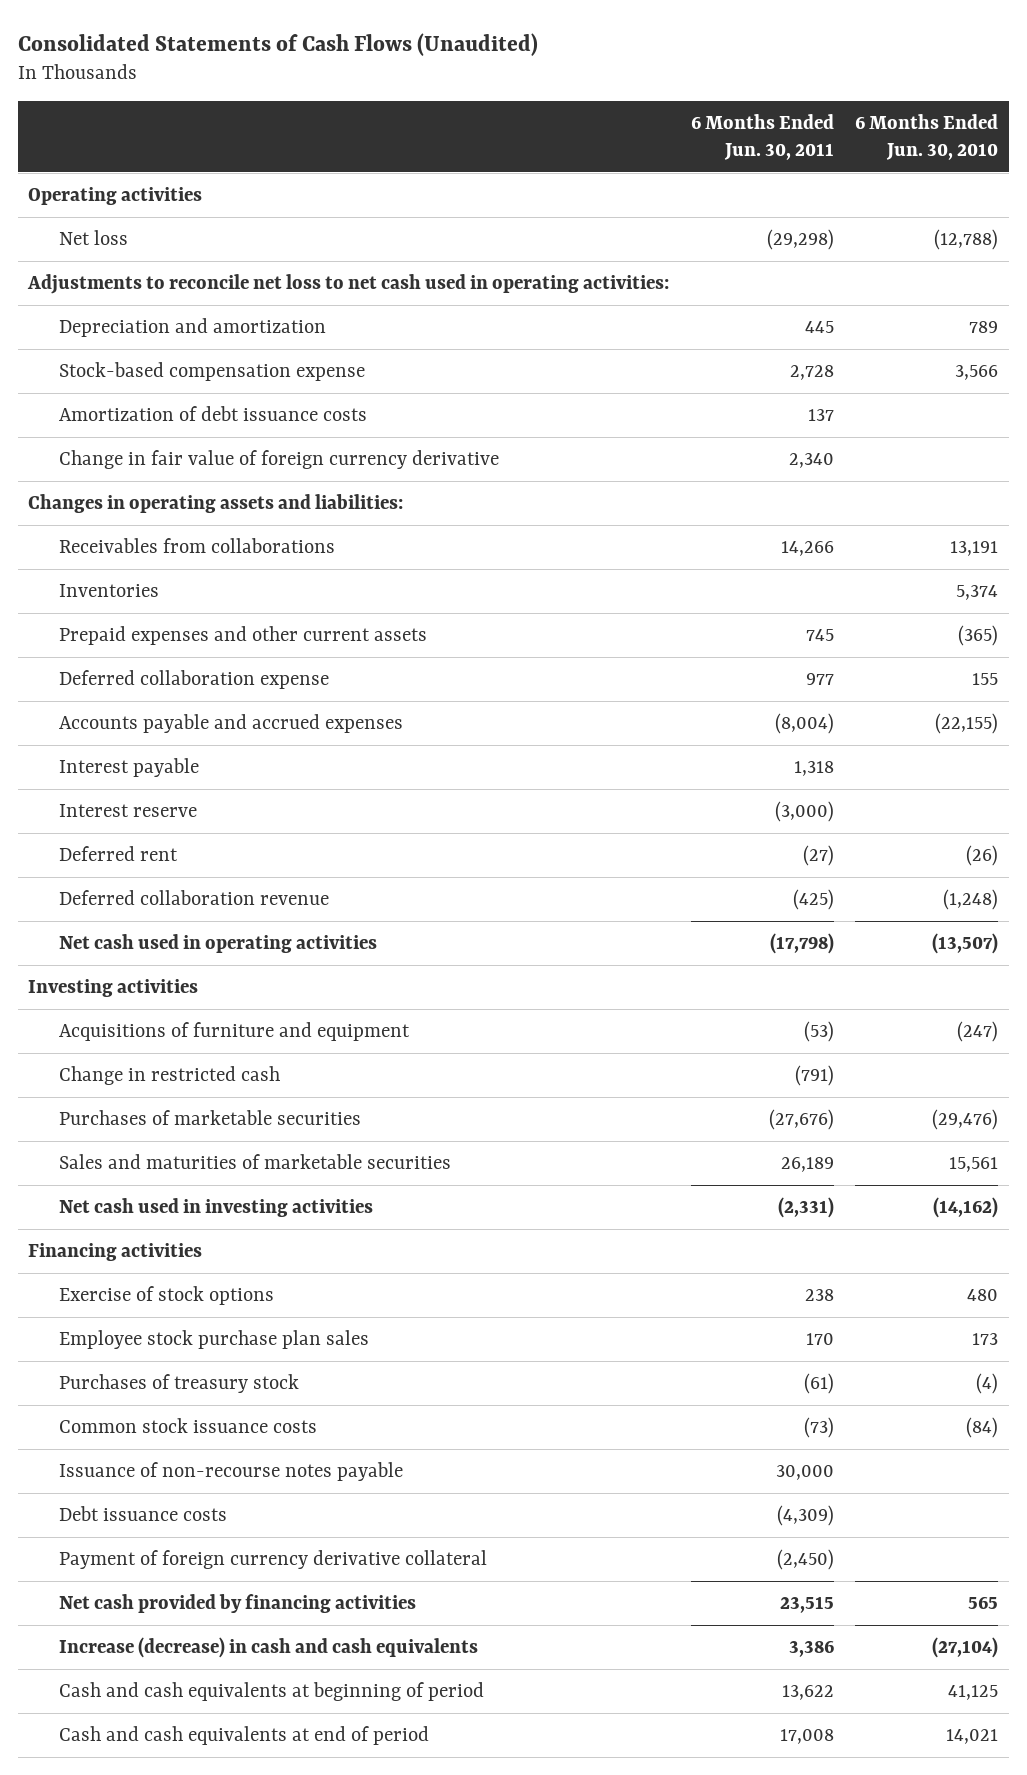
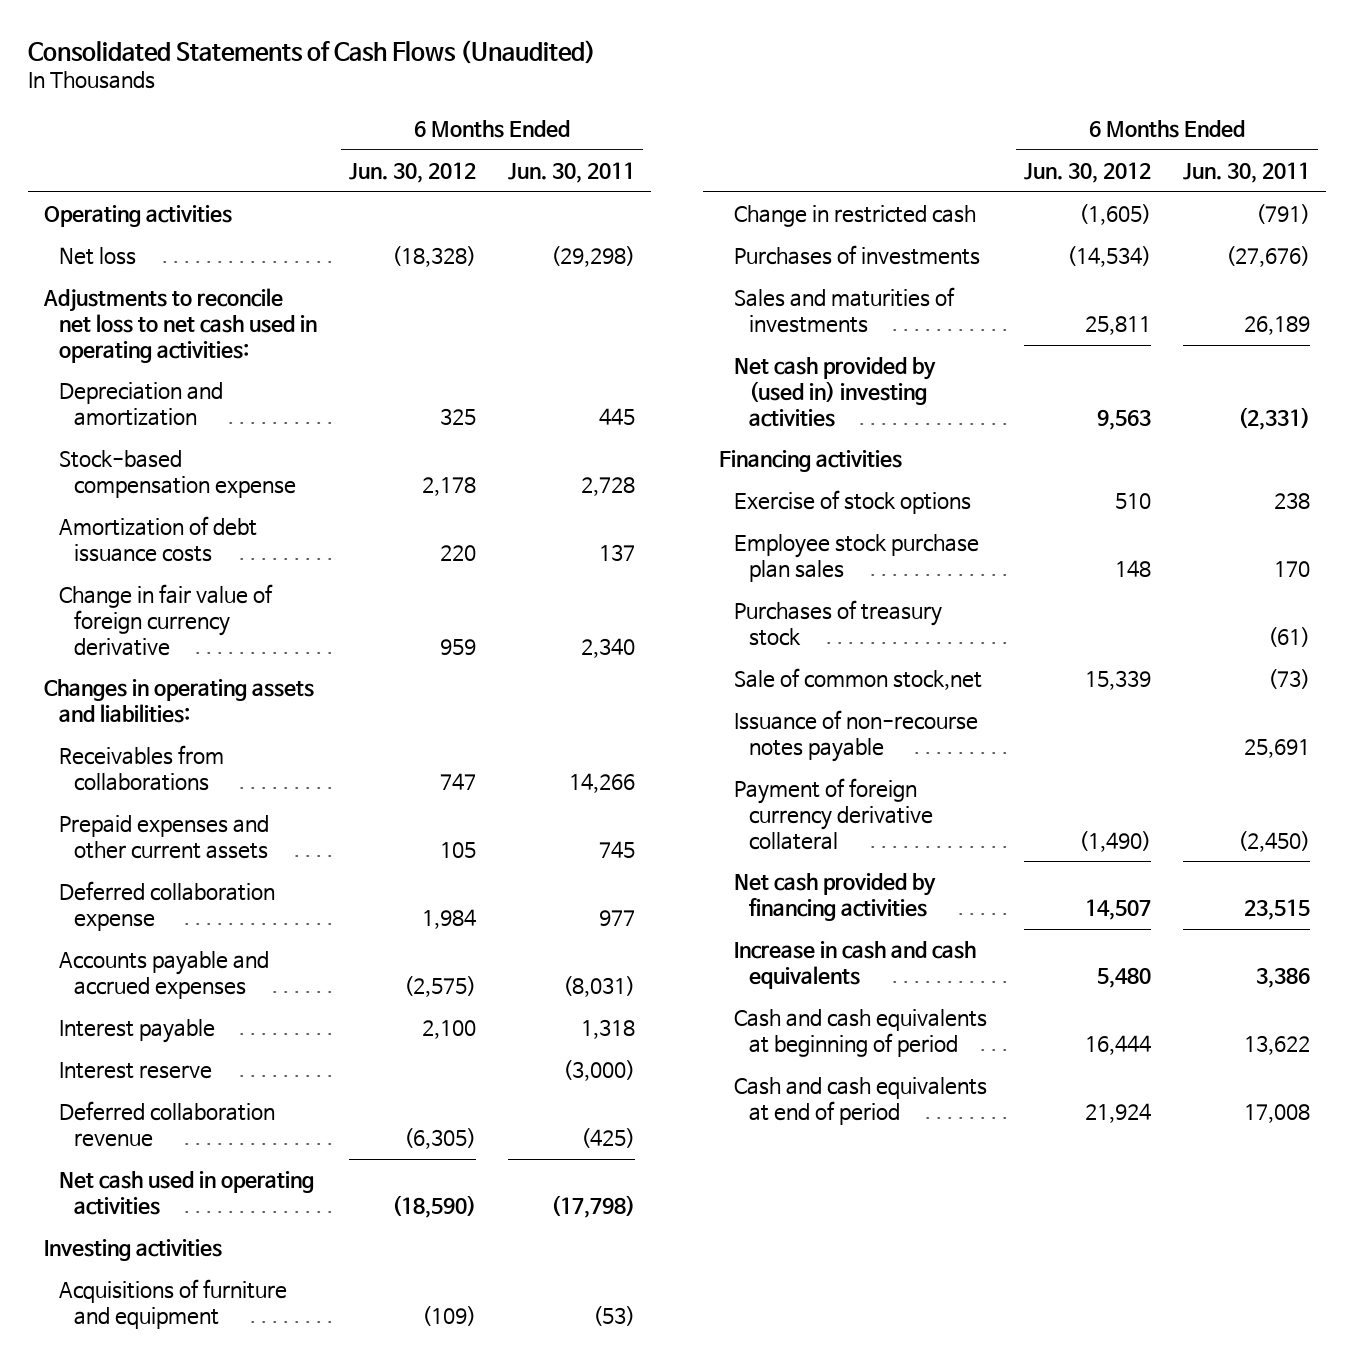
[855,113,999,160] 6 Months Ended Jun. 30, 2010 -> none
none -> [348,162,476,184] Jun. 30, 2012
[59,584,160,598] Inventories -> none
[774,713,834,735] (8,004) -> [562,976,635,998] (8,031)
[59,846,179,862] Deferred rent -> none
[59,1110,362,1126] Purchases of marketable securities -> [733,245,980,266] Purchases of investments
[59,1154,452,1170] Sales and maturities of marketable securities -> [733,287,955,334] Sales and maturities of investments
[59,1198,374,1218] Net cash used in investing activities -> [733,357,936,428] Net cash provided by (used in) investing activities
[59,1506,228,1522] Debt issuance costs -> none
[59,1418,318,1434] Common stock issuance costs -> [733,668,982,691] Sale of common stock,net
[775,1465,834,1481] 30,000 -> [1243,739,1310,759] 25,691
[59,1637,479,1659] Increase (decrease) in cash and cash equivalents -> [733,941,976,990] Increase in cash and cash equivalents

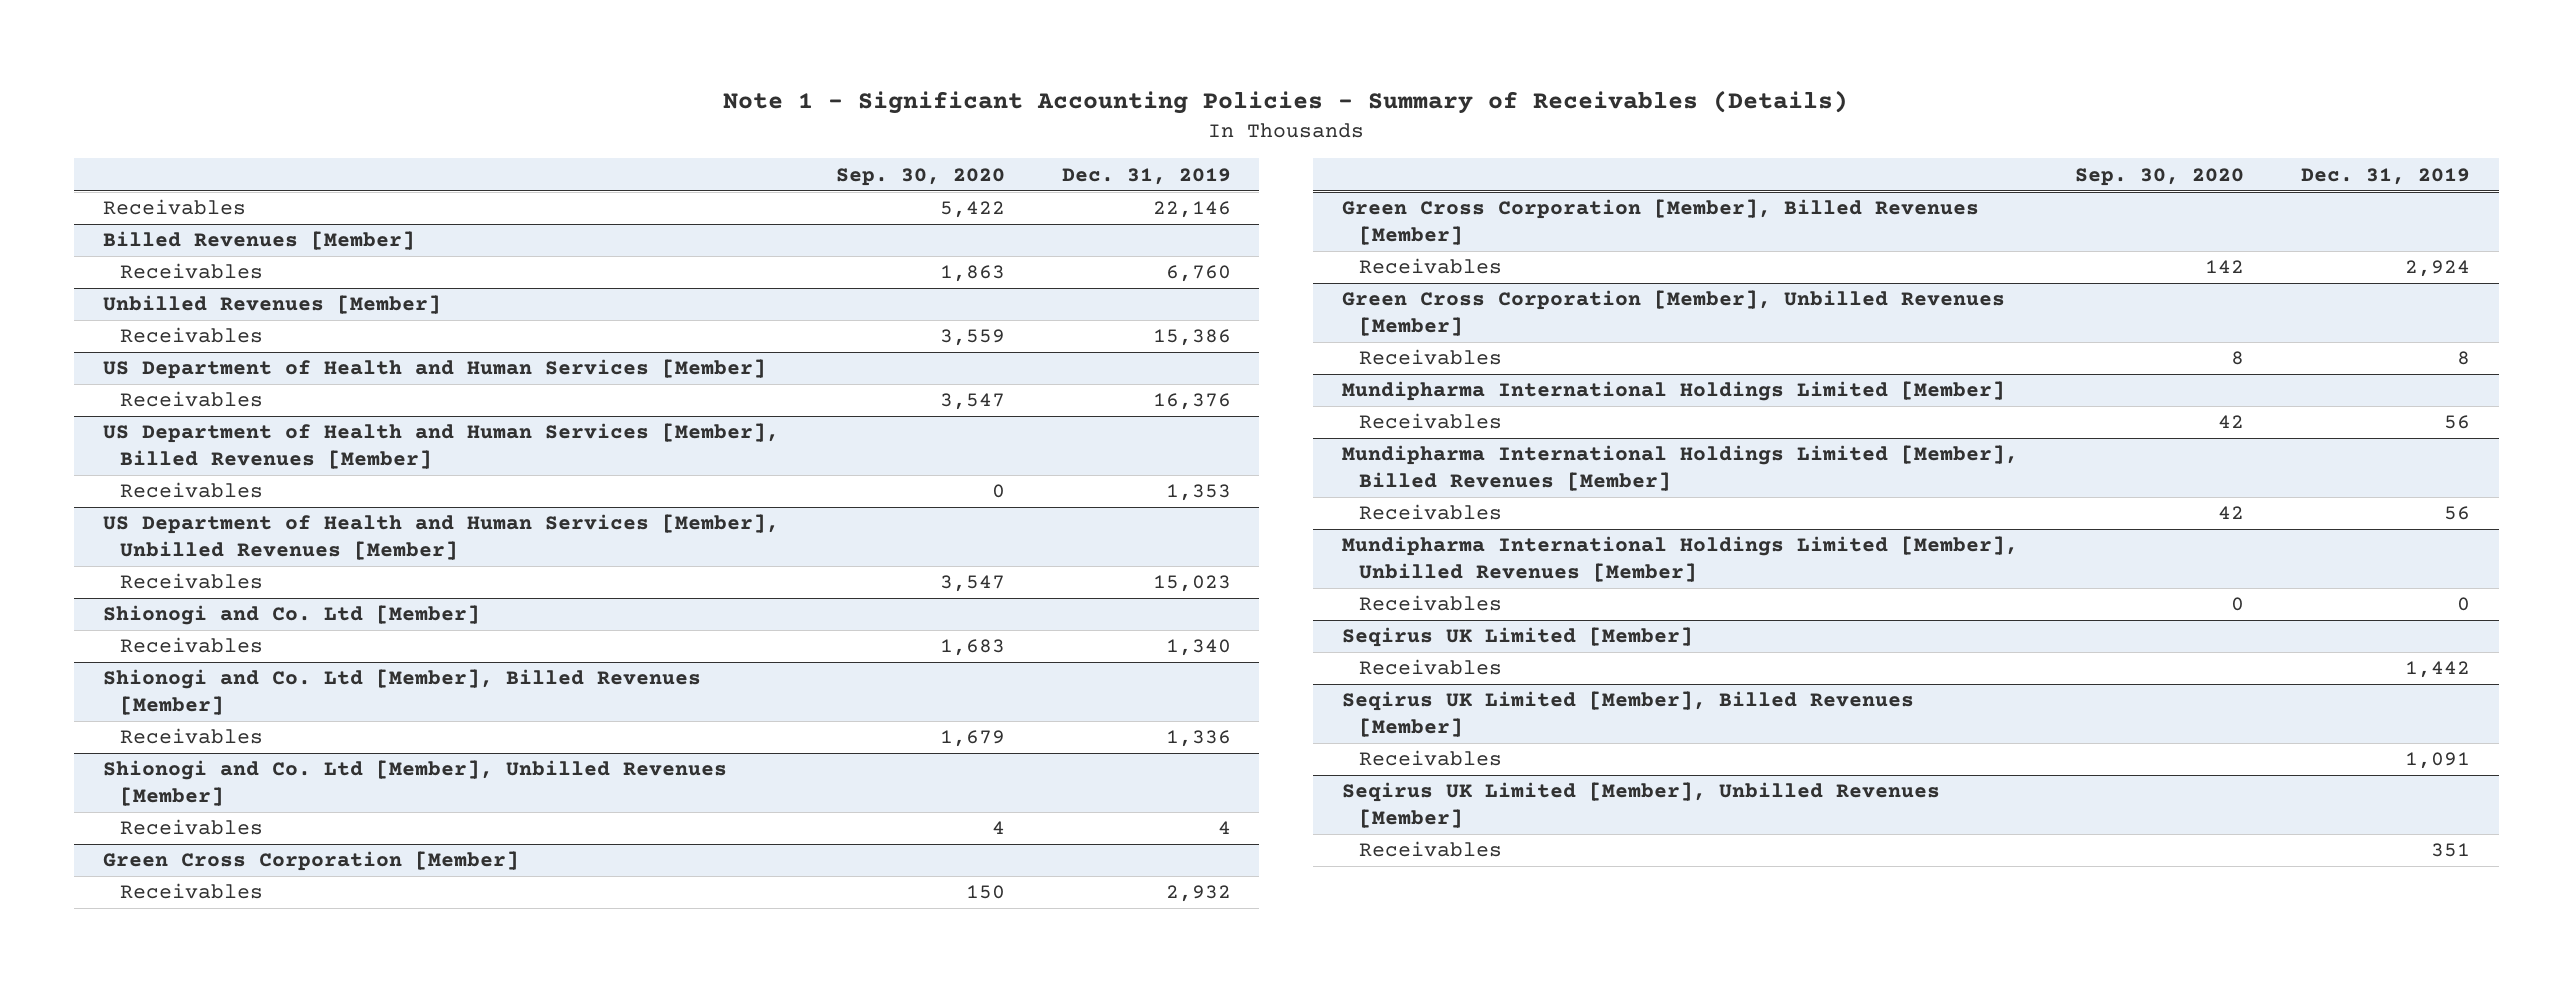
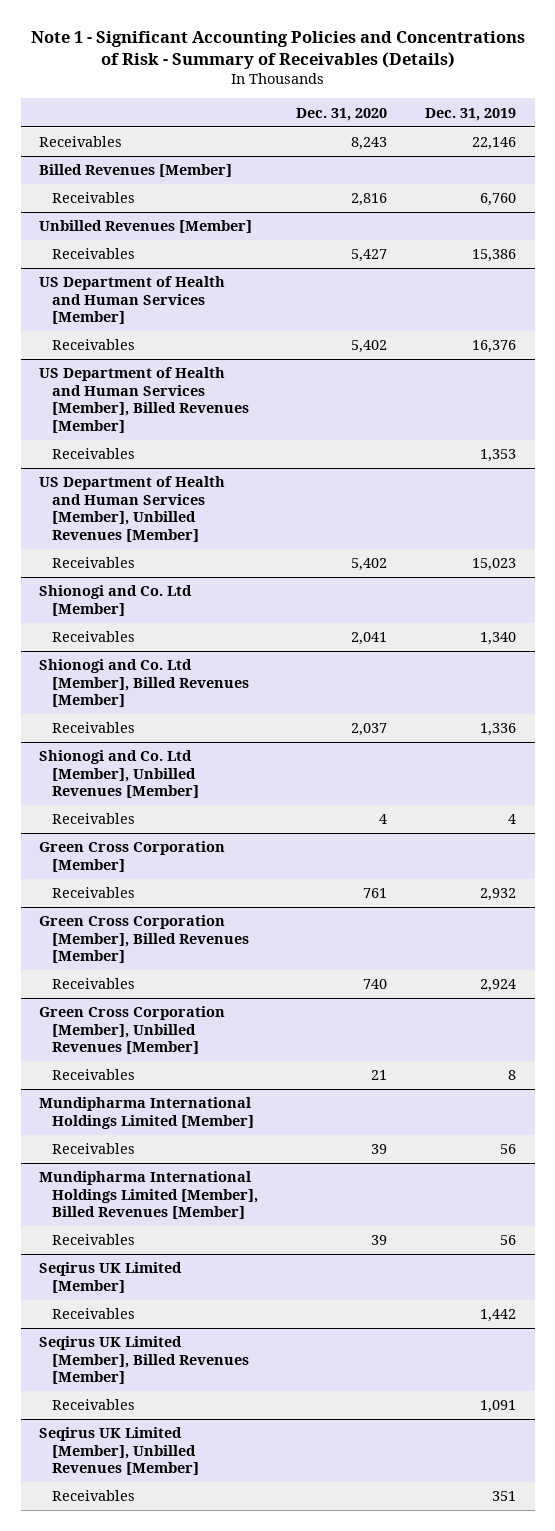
[723,89,1849,114] Note 1 - Significant Accounting Policies - Summary of Receivables (Details) -> [30,30,525,69] Note 1 - Significant Accounting Policies and Concentrations of Risk - Summary of Receivables (Details)
[835,167,1005,186] Sep. 30, 2020 -> none
none -> [296,107,388,121] Dec. 31, 2020
[1341,536,2018,582] Mundipharma International Holdings Limited [Member], Unbilled Revenues [Member] -> none
[1358,595,1502,612] Receivables -> none

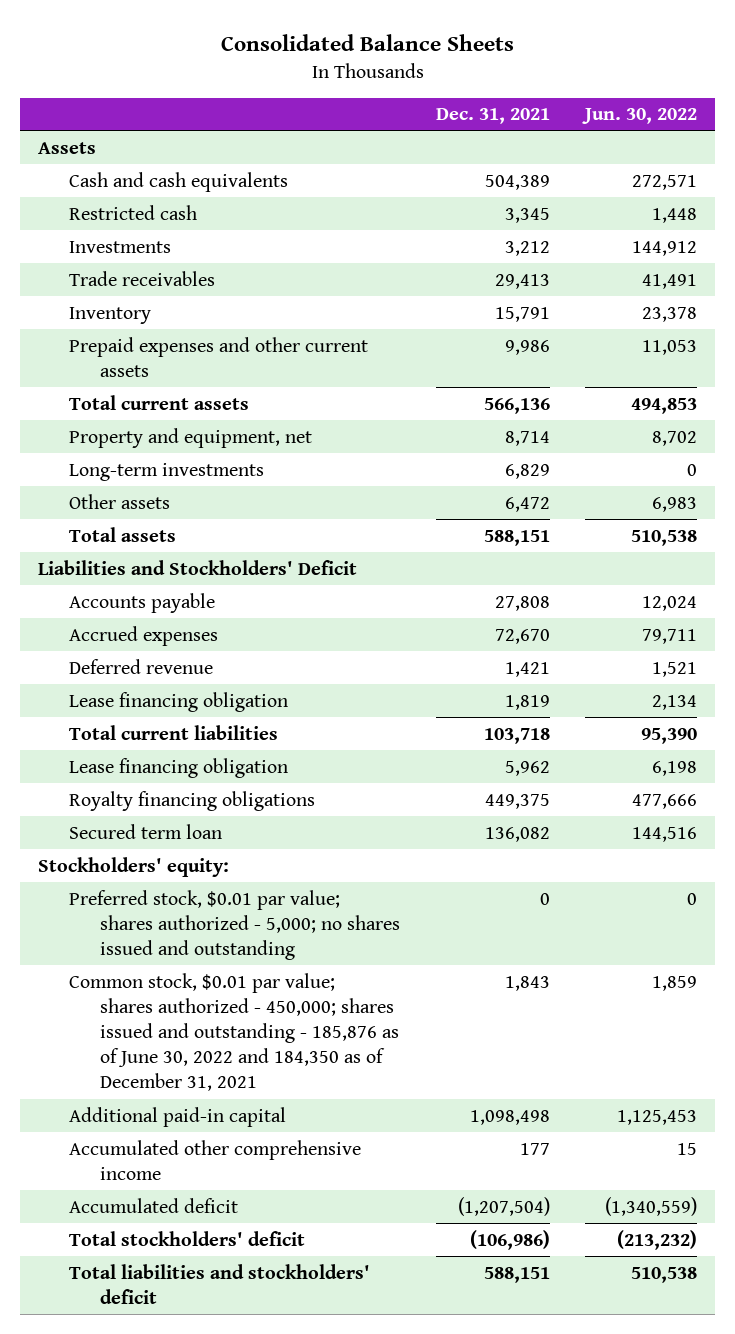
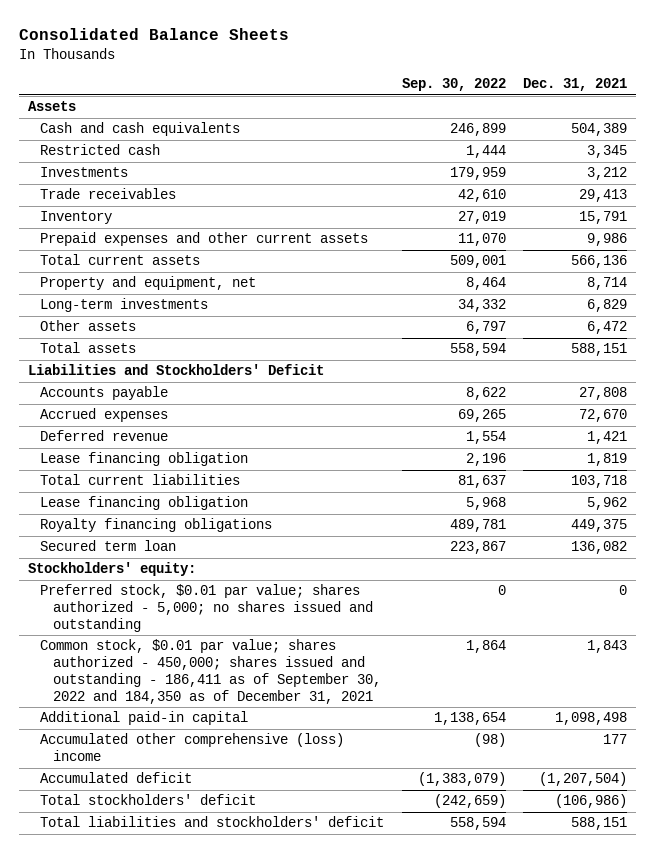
[582,108,698,125] Jun. 30, 2022 -> none
none -> [401,78,506,92] Sep. 30, 2022
[68,972,399,1092] Common stock, $0.01 par value; shares authorized - 450,000; shares issued and outstanding - 185,876 as of June 30, 2022 and 184,350 as of December 31, 2021 -> [40,639,382,705] Common stock, $0.01 par value; shares authorized - 450,000; shares issued and outstanding - 186,411 as of September 30, 2022 and 184,350 as of December 31, 2021
[68,1139,361,1180] Accumulated other comprehensive income -> [40,733,345,762] Accumulated other comprehensive (loss) income

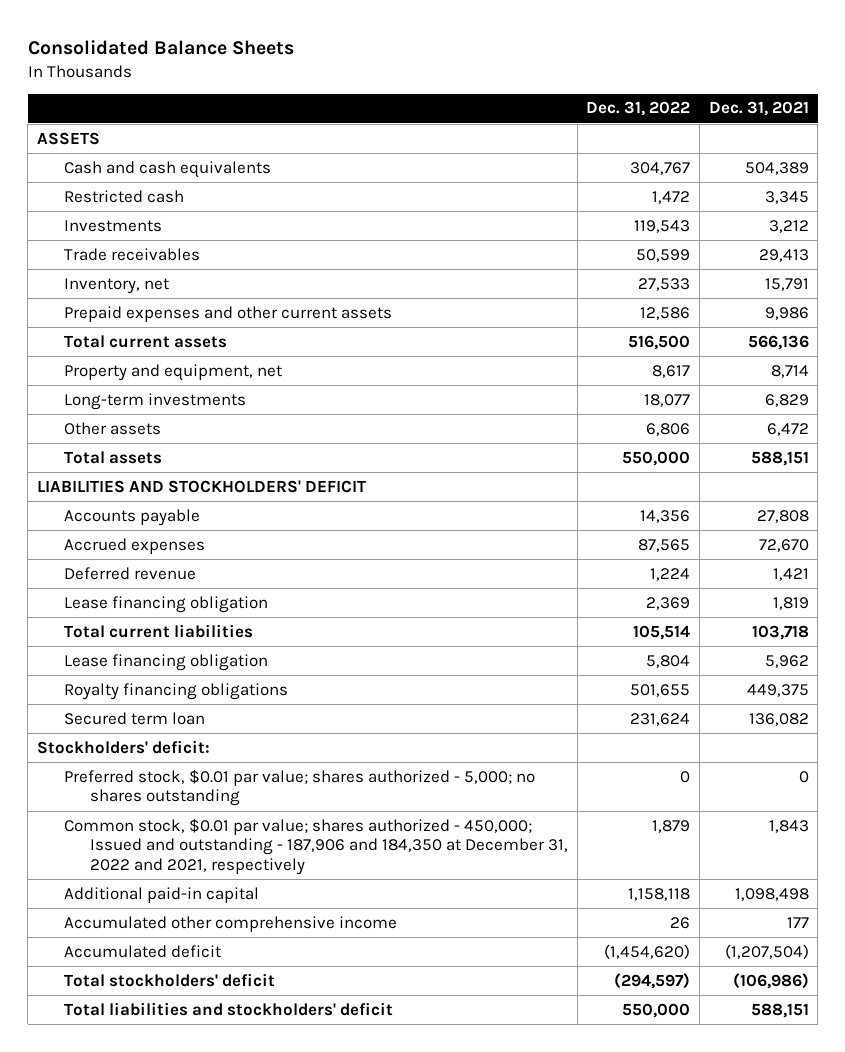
[401,78,506,92] Sep. 30, 2022 -> none
none -> [586,101,691,117] Dec. 31, 2022
[27,101,76,112] Assets -> [36,131,100,145] ASSETS
[40,211,113,225] Inventory -> [63,277,169,294] Inventory, net
[27,364,324,376] Liabilities and Stockholders' Deficit -> [36,479,366,493] LIABILITIES AND STOCKHOLDERS' DEFICIT
[27,562,196,577] Stockholders' equity: -> [36,739,210,754] Stockholders' deficit:
[40,584,374,633] Preferred stock, $0.01 par value; shares authorized - 5,000; no shares issued and outstanding -> [63,768,535,807] Preferred stock, $0.01 par value; shares authorized - 5,000; no shares outstanding
[40,639,382,705] Common stock, $0.01 par value; shares authorized - 450,000; shares issued and outstanding - 186,411 as of September 30, 2022 and 184,350 as of December 31, 2021 -> [63,817,569,876] Common stock, $0.01 par value; shares authorized - 450,000; Issued and outstanding - 187,906 and 184,350 at December 31, 2022 and 2021, respectively
[40,733,345,762] Accumulated other comprehensive (loss) income -> [63,915,397,932] Accumulated other comprehensive income

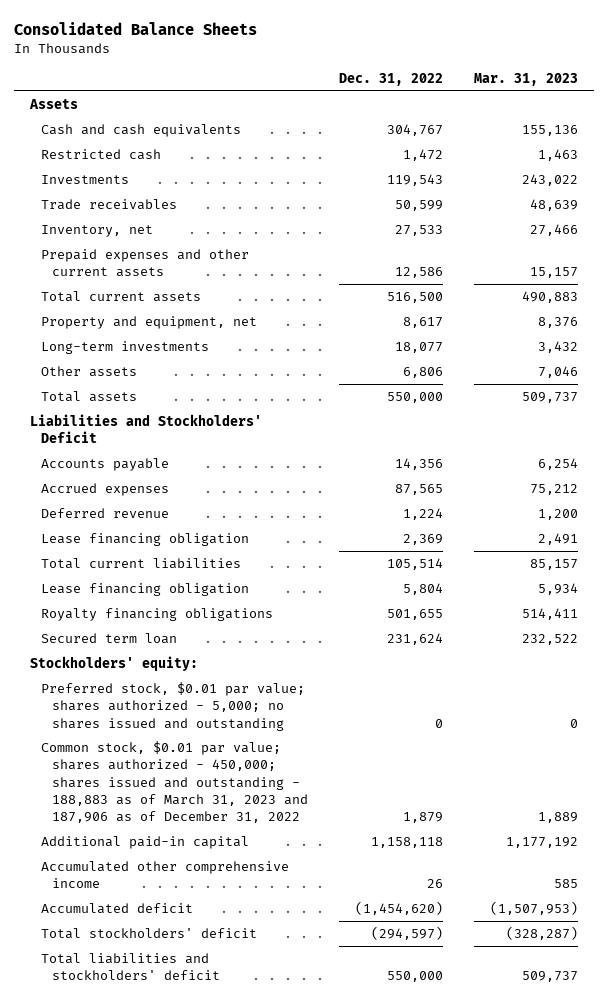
[708,101,809,117] Dec. 31, 2021 -> none
none -> [474,72,579,86] Mar. 31, 2023
[36,131,100,145] ASSETS -> [28,99,78,110] Assets
[36,479,366,493] LIABILITIES AND STOCKHOLDERS' DEFICIT -> [29,414,262,444] Liabilities and Stockholders' Deficit
[36,739,210,754] Stockholders' deficit: -> [29,656,198,672] Stockholders' equity:
[63,768,535,807] Preferred stock, $0.01 par value; shares authorized - 5,000; no shares outstanding -> [40,682,305,731] Preferred stock, $0.01 par value; shares authorized - 5,000; no shares issued and outstanding
[63,817,569,876] Common stock, $0.01 par value; shares authorized - 450,000; Issued and outstanding - 187,906 and 184,350 at December 31, 2022 and 2021, respectively -> [40,741,308,823] Common stock, $0.01 par value; shares authorized - 450,000; shares issued and outstanding - 188,883 as of March 31, 2023 and 187,906 as of December 31, 2022

